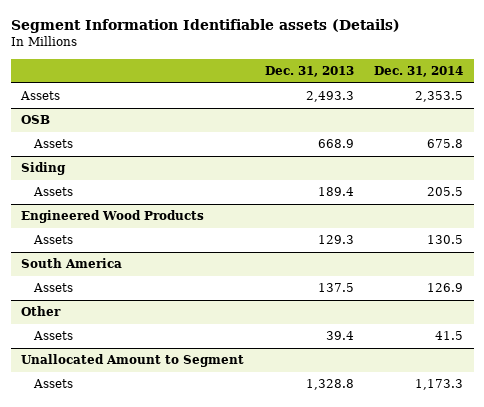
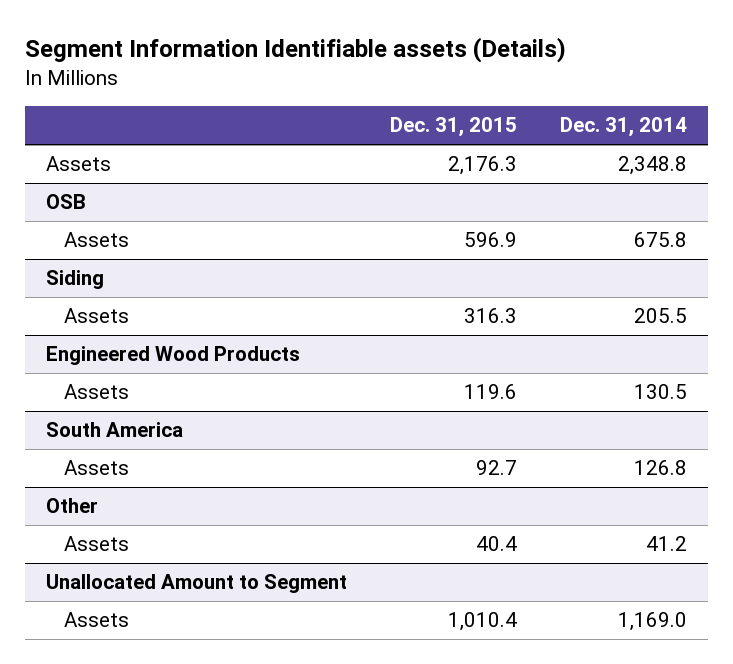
[264,66,354,78] Dec. 31, 2013 -> none
none -> [390,117,518,138] Dec. 31, 2015
[415,91,464,103] 2,353.5 -> [617,156,687,176] 2,348.8
[427,283,464,293] 126.9 -> [633,460,687,476] 126.8
[435,331,464,341] 41.5 -> [645,536,687,552] 41.2
[415,379,464,391] 1,173.3 -> [617,612,687,632] 1,169.0

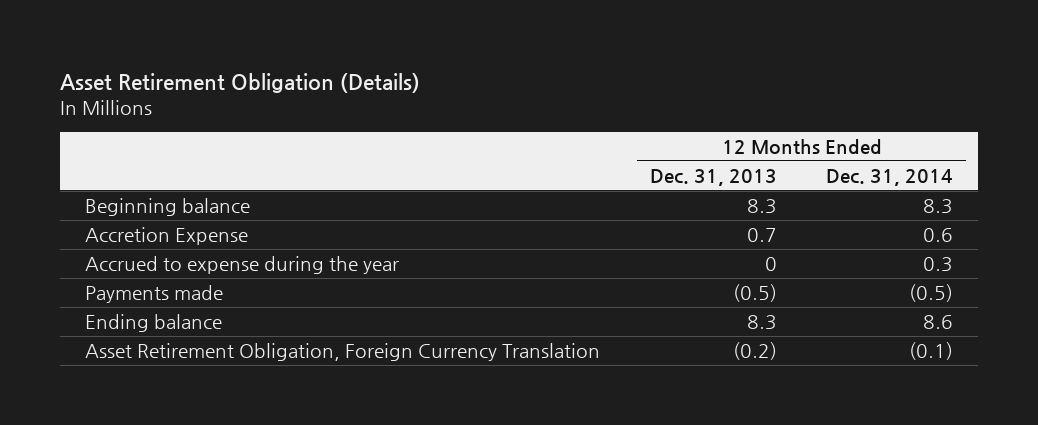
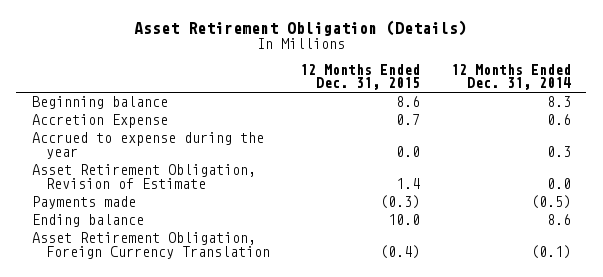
[649,168,777,186] Dec. 31, 2013 -> none
none -> [300,64,421,91] 12 Months Ended Dec. 31, 2015
none -> [31,164,256,189] Asset Retirement Obligation, Revision of Estimate

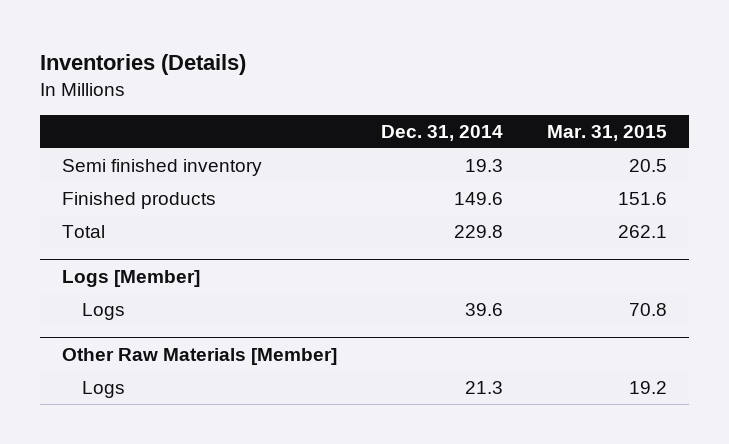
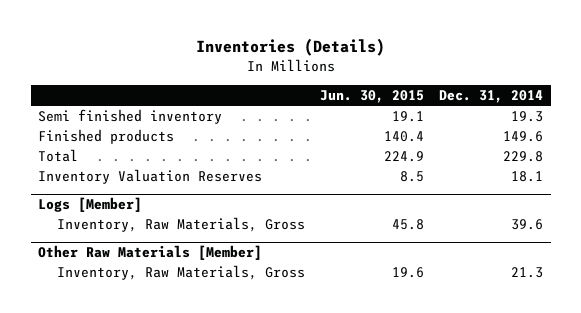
[547,124,668,141] Mar. 31, 2015 -> none
none -> [320,90,425,104] Jun. 30, 2015
none -> [38,169,263,185] Inventory Valuation Reserves
[81,303,125,321] Logs -> [56,217,305,233] Inventory, Raw Materials, Gross
[81,381,125,399] Logs -> [56,265,305,281] Inventory, Raw Materials, Gross

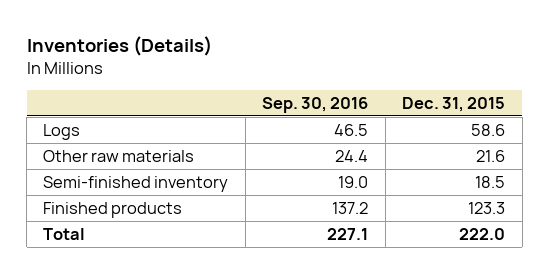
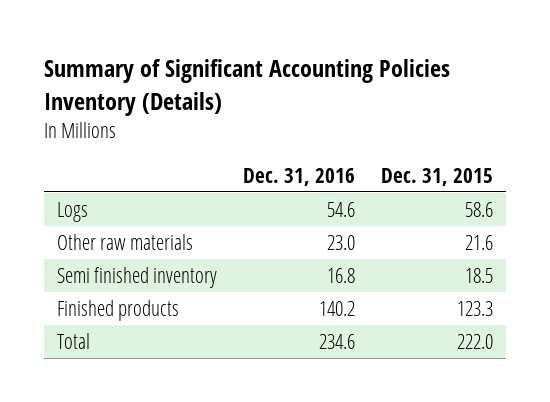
[26,35,212,56] Inventories (Details) -> [44,58,451,116] Summary of Significant Accounting Policies Inventory (Details)
[262,96,369,113] Sep. 30, 2016 -> none
none -> [243,168,356,187] Dec. 31, 2016
[43,175,229,192] Semi-finished inventory -> [57,266,218,288] Semi finished inventory

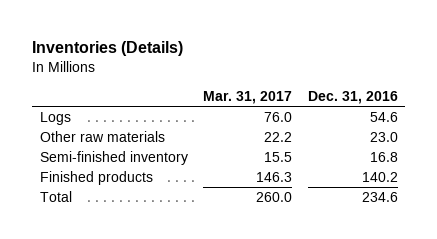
[44,58,451,116] Summary of Significant Accounting Policies Inventory (Details) -> [31,41,183,57] Inventories (Details)
[381,168,494,187] Dec. 31, 2015 -> none
none -> [203,90,293,104] Mar. 31, 2017
[57,266,218,288] Semi finished inventory -> [39,151,188,166] Semi-finished inventory

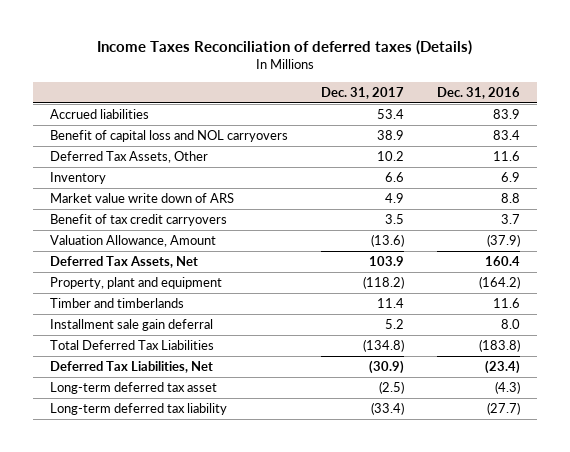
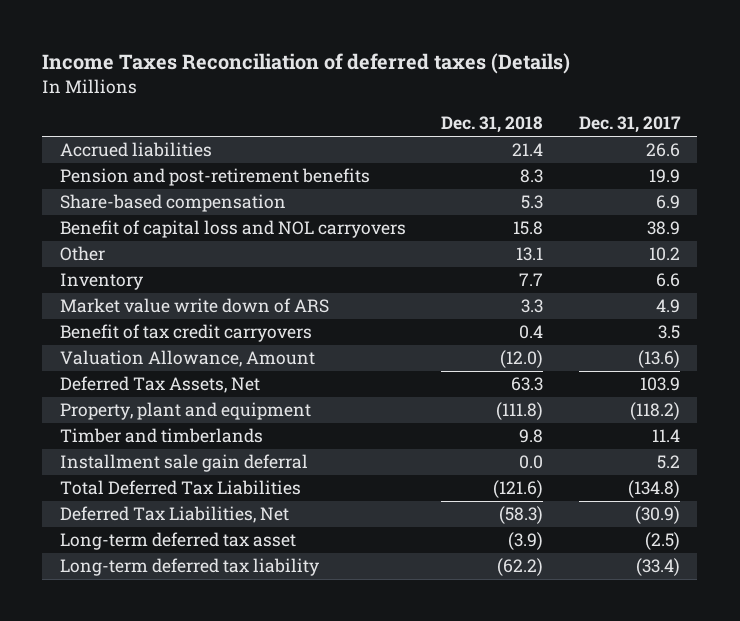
[437,86,521,99] Dec. 31, 2016 -> none
none -> [441,116,544,134] Dec. 31, 2018
[376,108,404,119] 53.4 -> [645,143,680,158] 26.6
none -> [59,168,370,187] Pension and post-retirement benefits
none -> [59,194,286,213] Share-based compensation
[49,150,208,163] Deferred Tax Assets, Other -> [59,246,105,262] Other

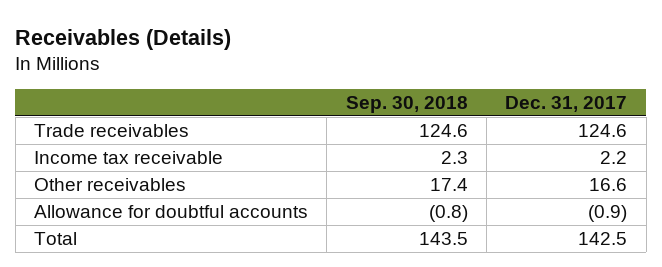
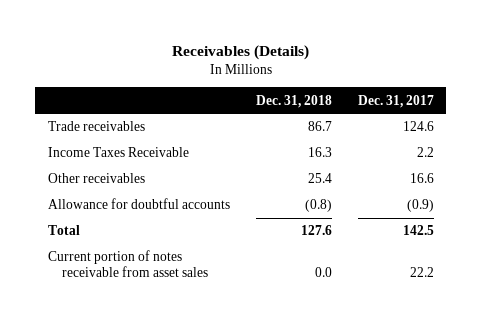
[345,95,468,113] Sep. 30, 2018 -> none
none -> [255,94,332,108] Dec. 31, 2018
[34,150,224,164] Income tax receivable -> [48,147,190,158] Income Taxes Receivable
none -> [48,250,209,278] Current portion of notes receivable from asset sales

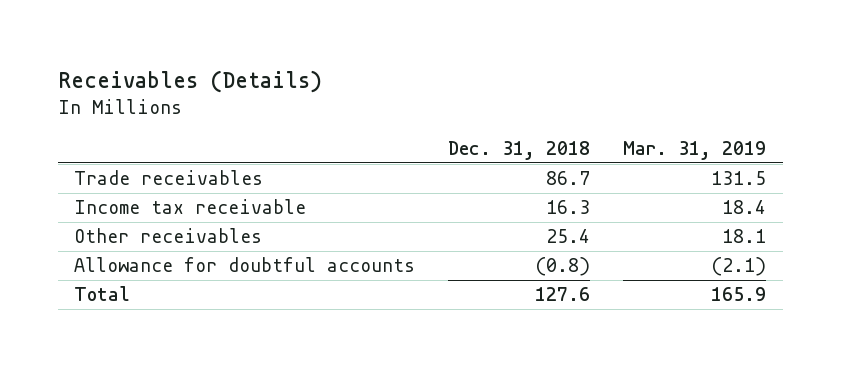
[357,94,434,108] Dec. 31, 2017 -> none
none -> [623,140,767,160] Mar. 31, 2019
[48,147,190,158] Income Taxes Receivable -> [74,199,307,215] Income tax receivable
[48,250,209,278] Current portion of notes receivable from asset sales -> none

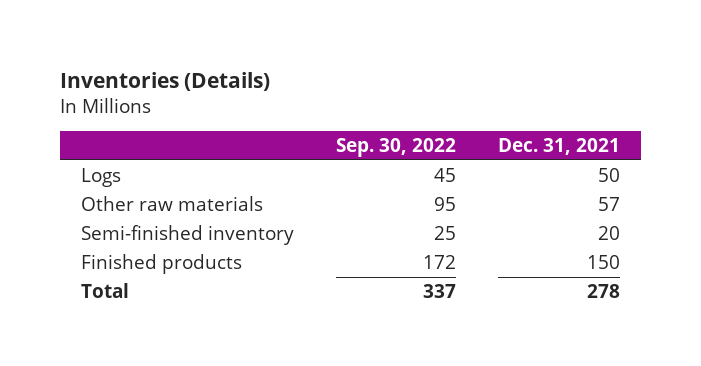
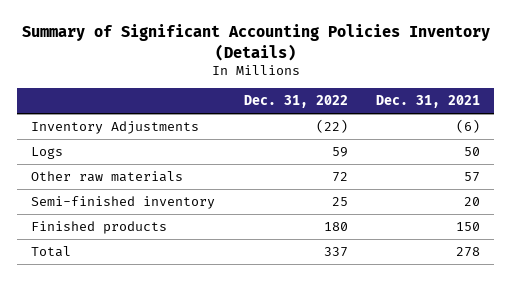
[59,72,270,92] Inventories (Details) -> [21,24,490,61] Summary of Significant Accounting Policies Inventory (Details)
[335,137,456,157] Sep. 30, 2022 -> none
none -> [243,95,348,109] Dec. 31, 2022
none -> [31,121,200,135] Inventory Adjustments

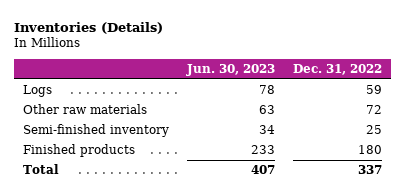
[21,24,490,61] Summary of Significant Accounting Policies Inventory (Details) -> [13,21,163,34] Inventories (Details)
[376,95,481,109] Dec. 31, 2021 -> none
none -> [185,63,275,76] Jun. 30, 2023
[31,121,200,135] Inventory Adjustments -> none

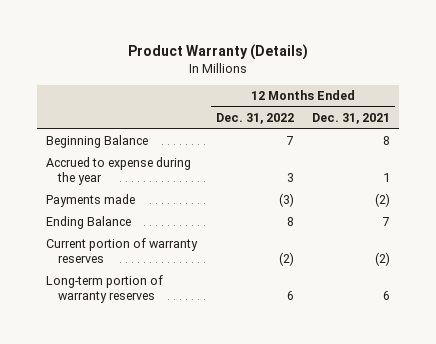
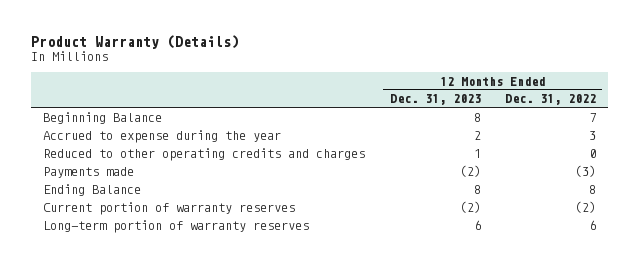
[312,113,391,125] Dec. 31, 2021 -> none
none -> [389,94,481,106] Dec. 31, 2023
none -> [43,147,366,161] Reduced to other operating credits and charges

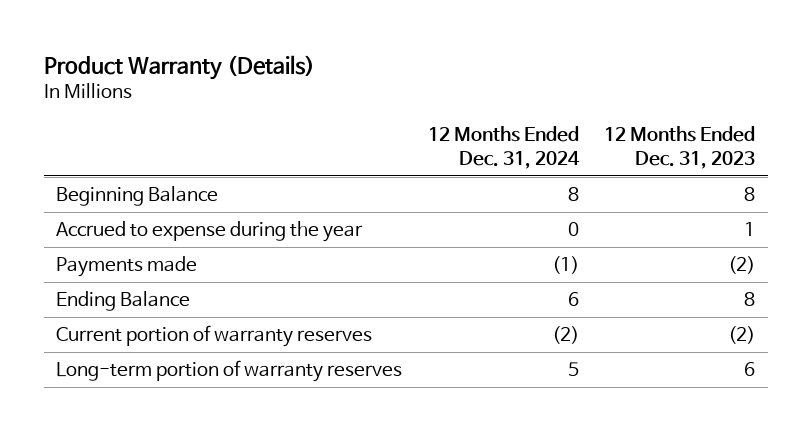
[504,94,596,106] Dec. 31, 2022 -> none
none -> [427,125,580,169] 12 Months Ended Dec. 31, 2024
[43,147,366,161] Reduced to other operating credits and charges -> none
[473,130,481,140] 2 -> [743,222,755,237] 1

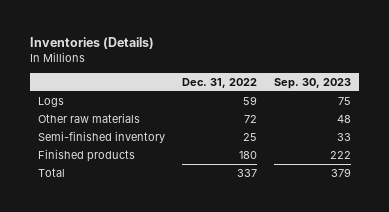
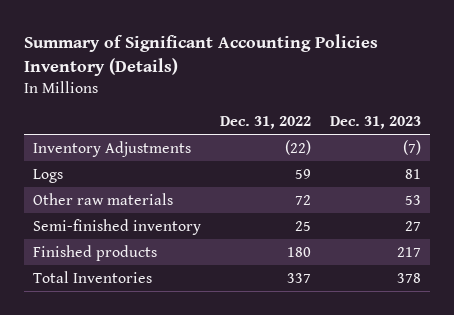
[30,37,155,50] Inventories (Details) -> [24,34,379,77] Summary of Significant Accounting Policies Inventory (Details)
[273,78,351,90] Sep. 30, 2023 -> none
none -> [329,116,421,130] Dec. 31, 2023
none -> [33,140,192,157] Inventory Adjustments
[38,167,66,177] Total -> [33,270,153,283] Total Inventories

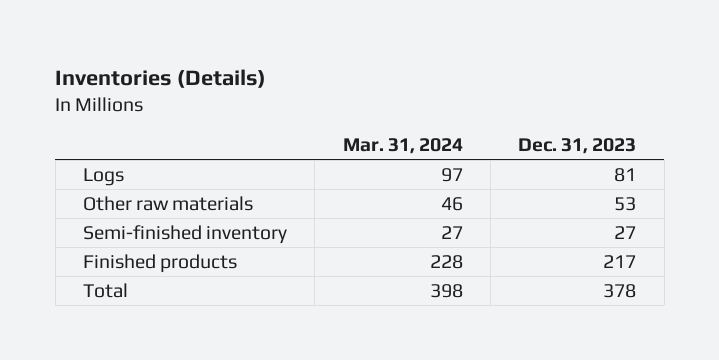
[24,34,379,77] Summary of Significant Accounting Policies Inventory (Details) -> [55,69,267,89] Inventories (Details)
[220,116,312,130] Dec. 31, 2022 -> none
none -> [342,138,463,155] Mar. 31, 2024
[33,140,192,157] Inventory Adjustments -> none
[33,270,153,283] Total Inventories -> [83,282,129,298] Total

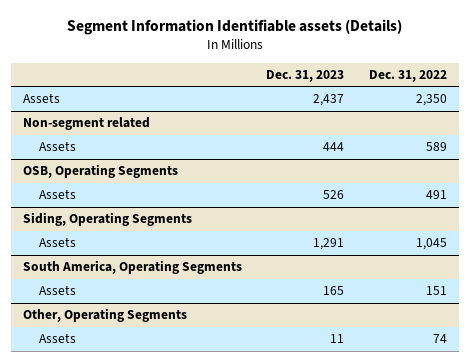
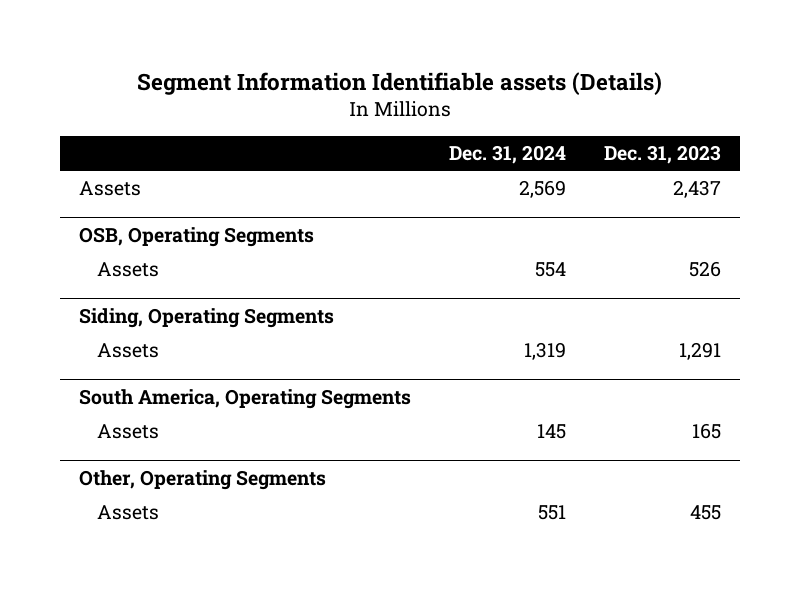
[368,69,447,82] Dec. 31, 2022 -> none
none -> [449,145,567,165] Dec. 31, 2024
[22,117,150,131] Non-segment related -> none
[39,141,77,152] Assets -> none
[330,334,345,344] 11 -> [690,505,722,521] 455

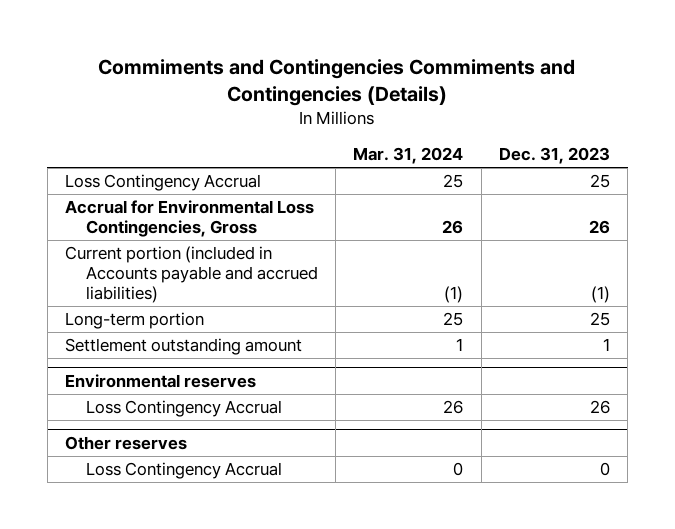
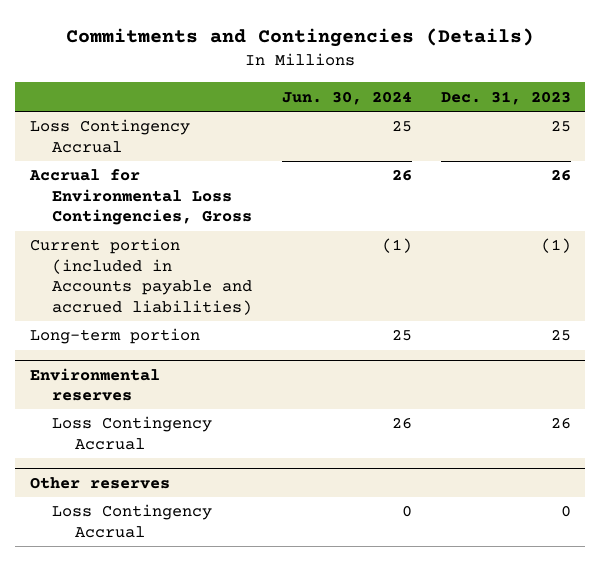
[98,59,576,106] Commiments and Contingencies Commiments and Contingencies (Details) -> [66,27,535,47] Commitments and Contingencies (Details)
[353,147,464,165] Mar. 31, 2024 -> none
none -> [281,90,412,105] Jun. 30, 2024
[65,338,303,356] Settlement outstanding amount -> none

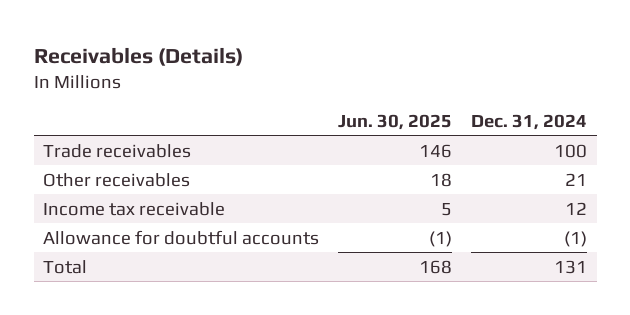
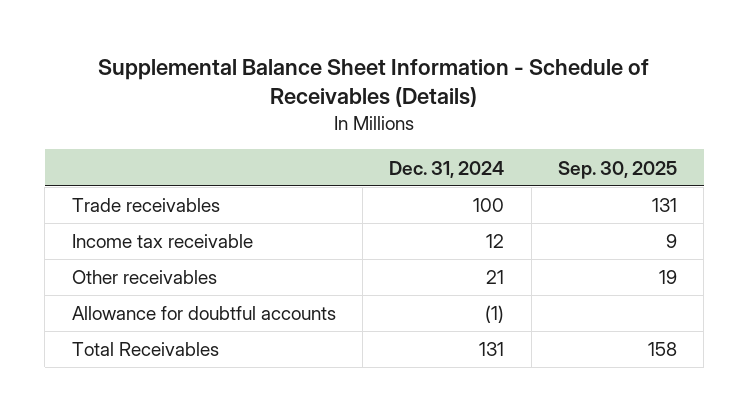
[33,46,243,66] Receivables (Details) -> [98,58,650,108] Supplemental Balance Sheet Information - Schedule of Receivables (Details)
[338,114,453,131] Jun. 30, 2025 -> none
none -> [558,160,678,179] Sep. 30, 2025
[43,172,191,187] Other receivables -> [71,270,217,285] Other receivables
[43,259,88,274] Total -> [71,342,219,357] Total Receivables

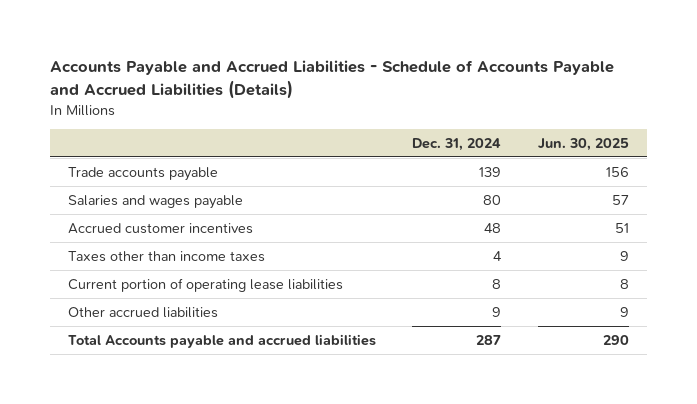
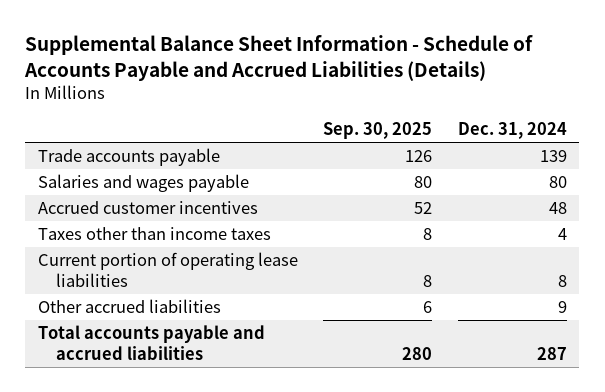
[50,60,615,99] Accounts Payable and Accrued Liabilities - Schedule of Accounts Payable and Accrued Liabilities (Details) -> [24,35,534,81] Supplemental Balance Sheet Information - Schedule of Accounts Payable and Accrued Liabilities (Details)
[537,137,629,151] Jun. 30, 2025 -> none
none -> [323,122,433,140] Sep. 30, 2025
[68,333,377,348] Total Accounts payable and accrued liabilities -> [38,325,266,360] Total accounts payable and accrued liabilities

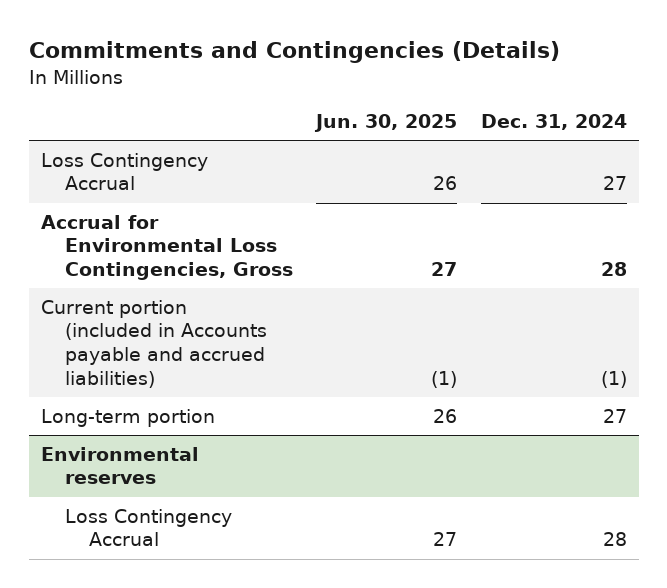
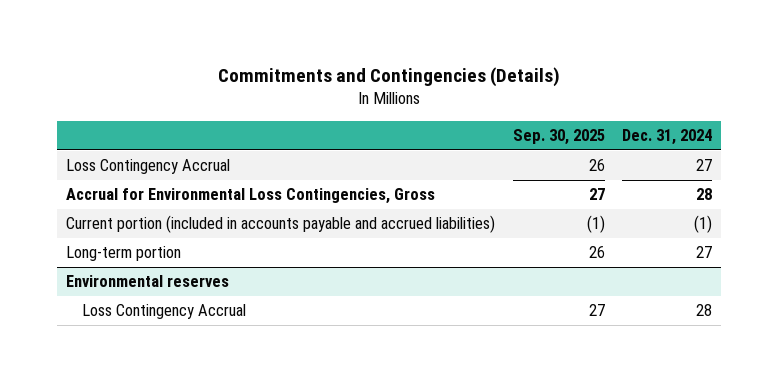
[314,114,458,133] Jun. 30, 2025 -> none
none -> [512,128,605,145] Sep. 30, 2025
[40,299,267,388] Current portion (included in Accounts payable and accrued liabilities) -> [65,215,495,234] Current portion (included in accounts payable and accrued liabilities)

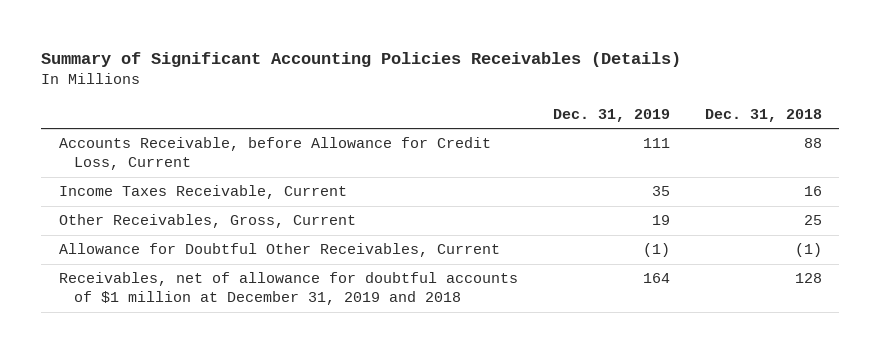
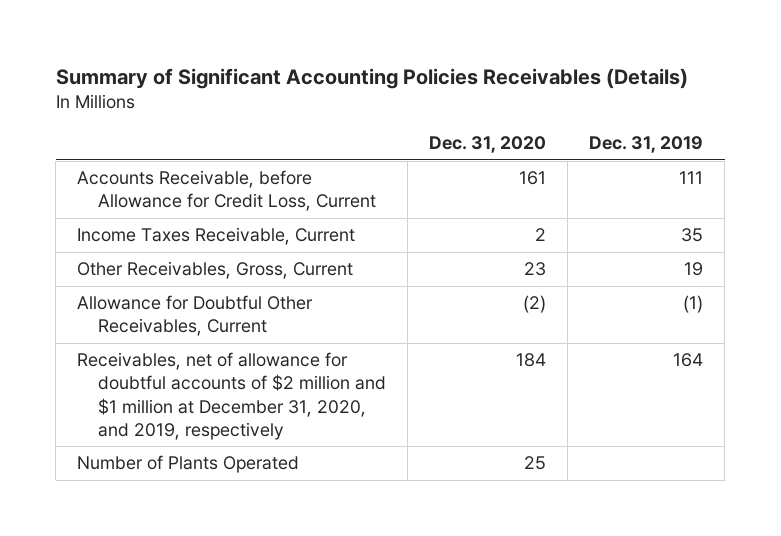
[704,108,822,122] Dec. 31, 2018 -> none
none -> [429,136,547,154] Dec. 31, 2020
[58,272,518,306] Receivables, net of allowance for doubtful accounts of $1 million at December 31, 2019 and 2018 -> [77,352,387,440] Receivables, net of allowance for doubtful accounts of $2 million and $1 million at December 31, 2020, and 2019, respectively
none -> [77,455,300,474] Number of Plants Operated

